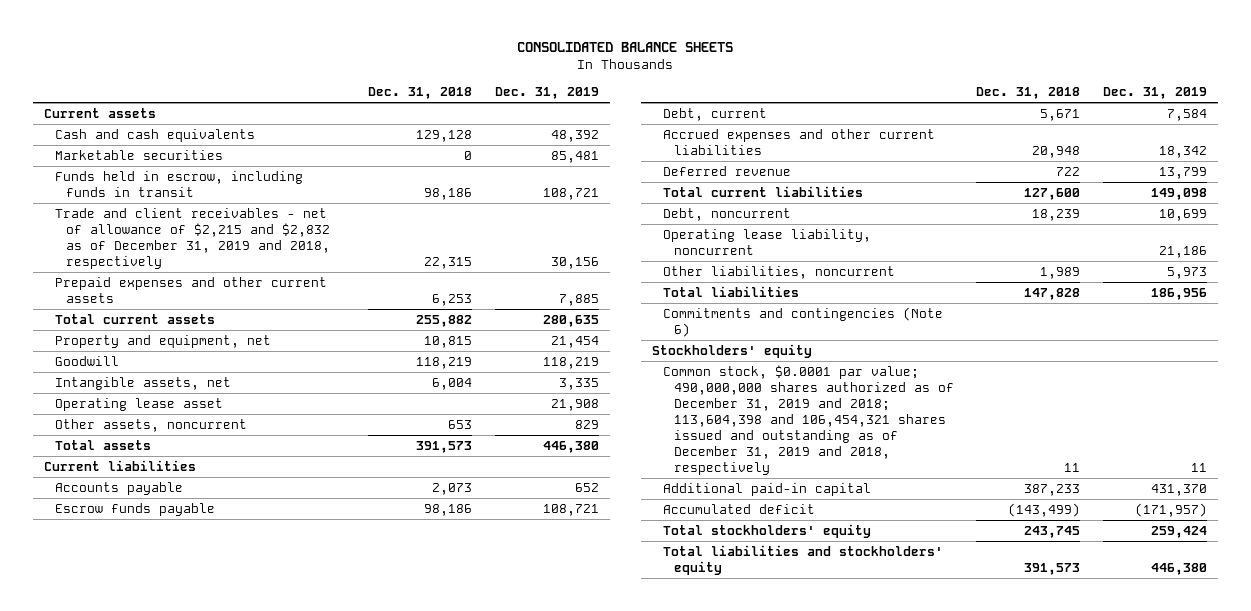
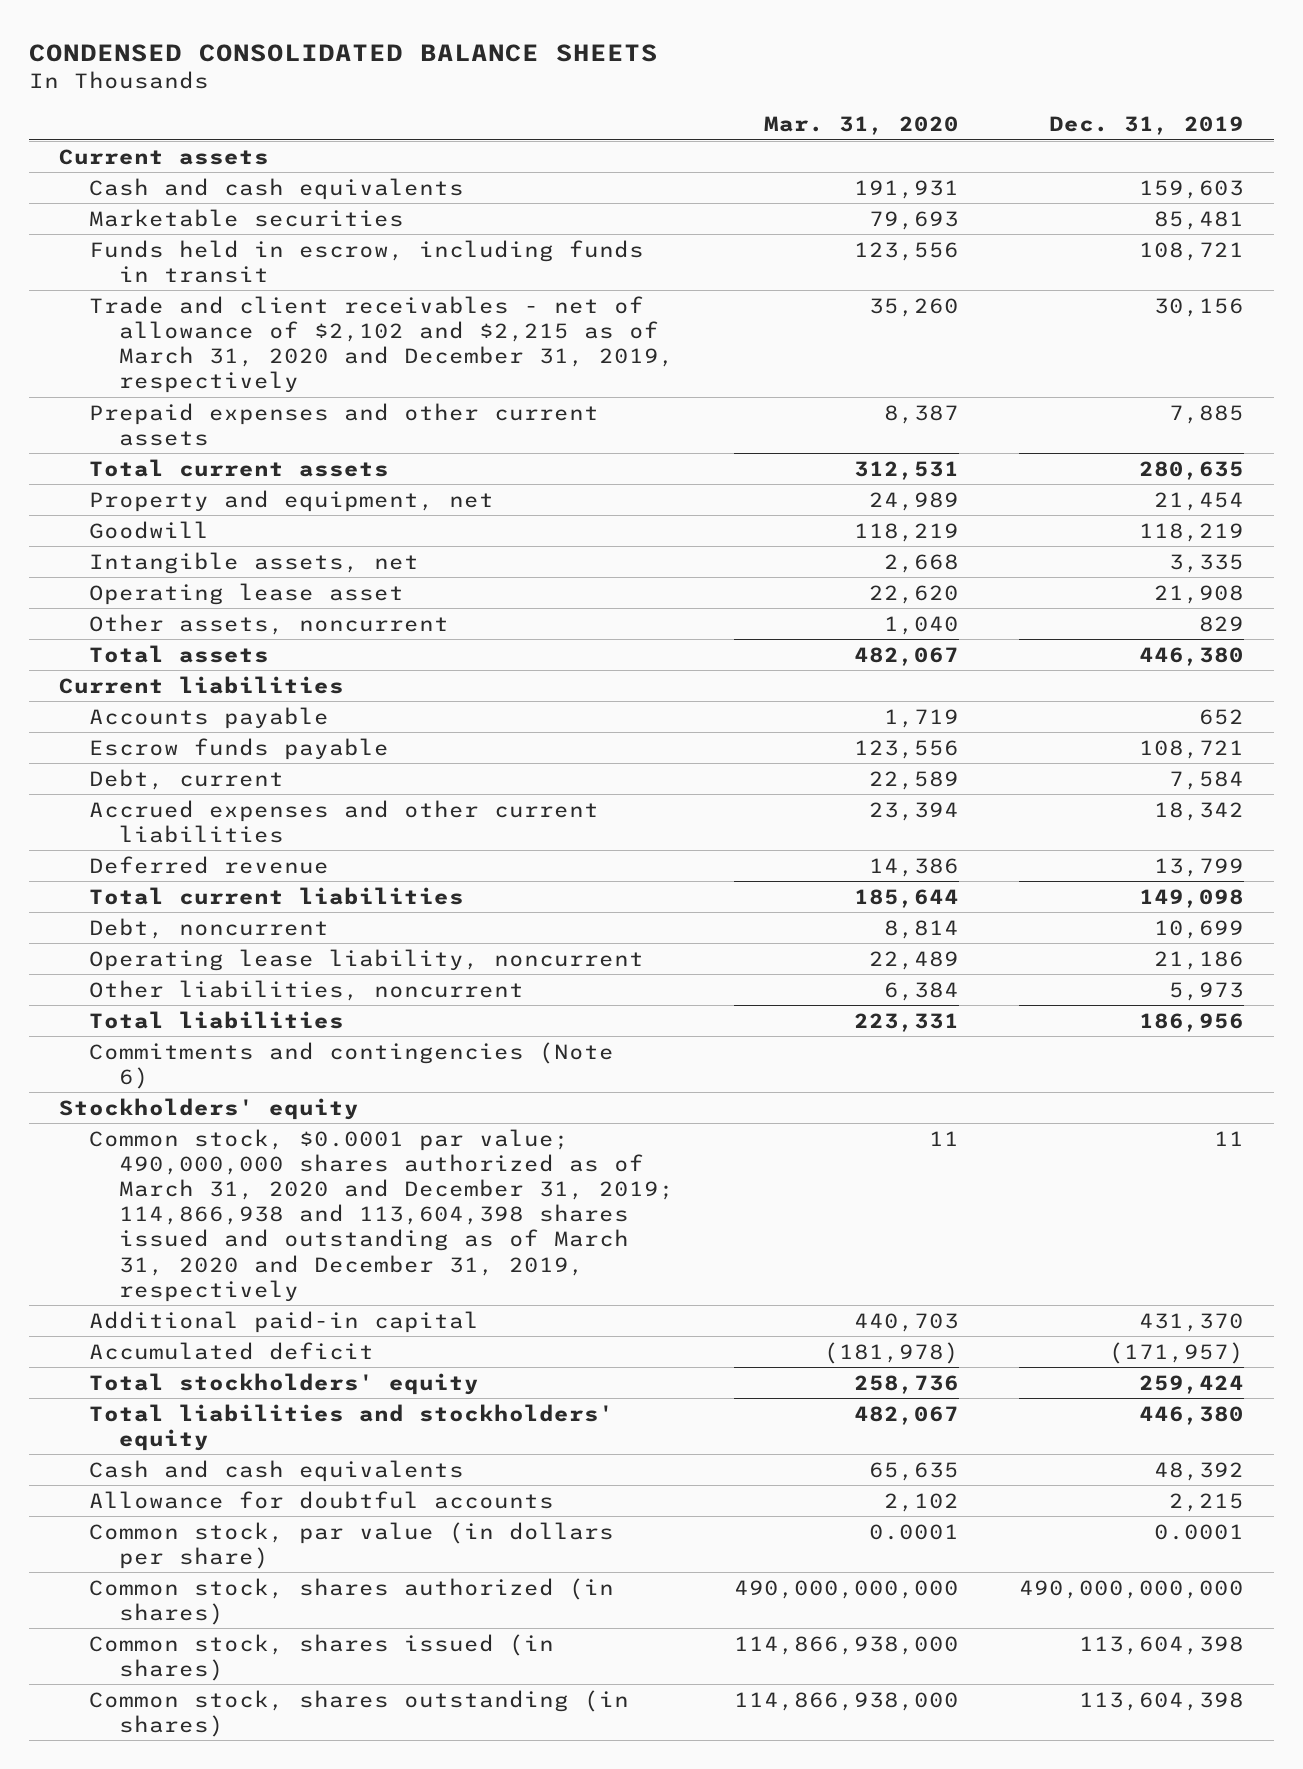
[517,41,734,52] CONSOLIDATED BALANCE SHEETS -> [28,43,658,62] CONDENSED CONSOLIDATED BALANCE SHEETS
[368,86,473,99] Dec. 31, 2018 -> none
none -> [764,116,960,136] Mar. 31, 2020
none -> [88,177,464,200] Cash and cash equivalents
[54,207,330,269] Trade and client receivables - net of allowance of $2,215 and $2,832 as of December 31, 2019 and 2018, respectively -> [88,295,675,394] Trade and client receivables - net of allowance of $2,102 and $2,215 as of March 31, 2020 and December 31, 2019, respectively
[663,364,954,475] Common stock, $0.0001 par value; 490,000,000 shares authorized as of December 31, 2019 and 2018; 113,604,398 and 106,454,321 shares issued and outstanding as of December 31, 2019 and 2018, respectively -> [88,1128,675,1302] Common stock, $0.0001 par value; 490,000,000 shares authorized as of March 31, 2020 and December 31, 2019; 114,866,938 and 113,604,398 shares issued and outstanding as of March 31, 2020 and December 31, 2019, respectively
[54,128,255,142] Cash and cash equivalents -> [88,1459,464,1482] Cash and cash equivalents
none -> [88,1490,554,1509] Allowance for doubtful accounts
none -> [88,1521,614,1569] Common stock, par value (in dollars per share)
none -> [88,1577,614,1625] Common stock, shares authorized (in shares)
none -> [88,1633,554,1681] Common stock, shares issued (in shares)
none -> [88,1689,629,1737] Common stock, shares outstanding (in shares)

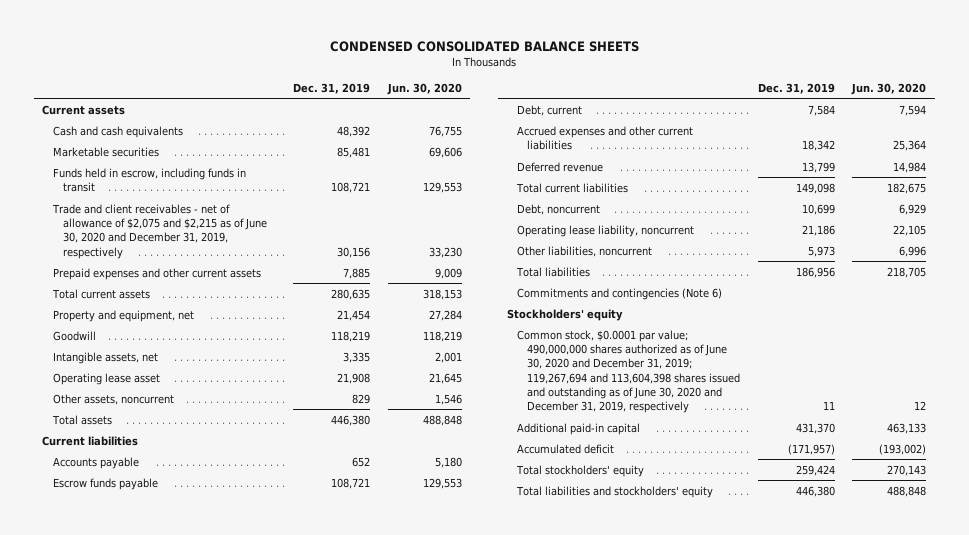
[764,116,960,136] Mar. 31, 2020 -> none
none -> [386,82,462,95] Jun. 30, 2020
[88,177,464,200] Cash and cash equivalents -> none
[88,1459,464,1482] Cash and cash equivalents -> [52,125,183,138] Cash and cash equivalents
[88,295,675,394] Trade and client receivables - net of allowance of $2,102 and $2,215 as of March 31, 2020 and December 31, 2019, respectively -> [51,203,267,259] Trade and client receivables - net of allowance of $2,075 and $2,215 as of June 30, 2020 and December 31, 2019, respectively
[88,1128,675,1302] Common stock, $0.0001 par value; 490,000,000 shares authorized as of March 31, 2020 and December 31, 2019; 114,866,938 and 113,604,398 shares issued and outstanding as of March 31, 2020 and December 31, 2019, respectively -> [517,329,741,414] Common stock, $0.0001 par value; 490,000,000 shares authorized as of June 30, 2020 and December 31, 2019; 119,267,694 and 113,604,398 shares issued and outstanding as of June 30, 2020 and December 31, 2019, respectively
[88,1490,554,1509] Allowance for doubtful accounts -> none
[88,1521,614,1569] Common stock, par value (in dollars per share) -> none
[88,1577,614,1625] Common stock, shares authorized (in shares) -> none
[88,1633,554,1681] Common stock, shares issued (in shares) -> none
[88,1689,629,1737] Common stock, shares outstanding (in shares) -> none

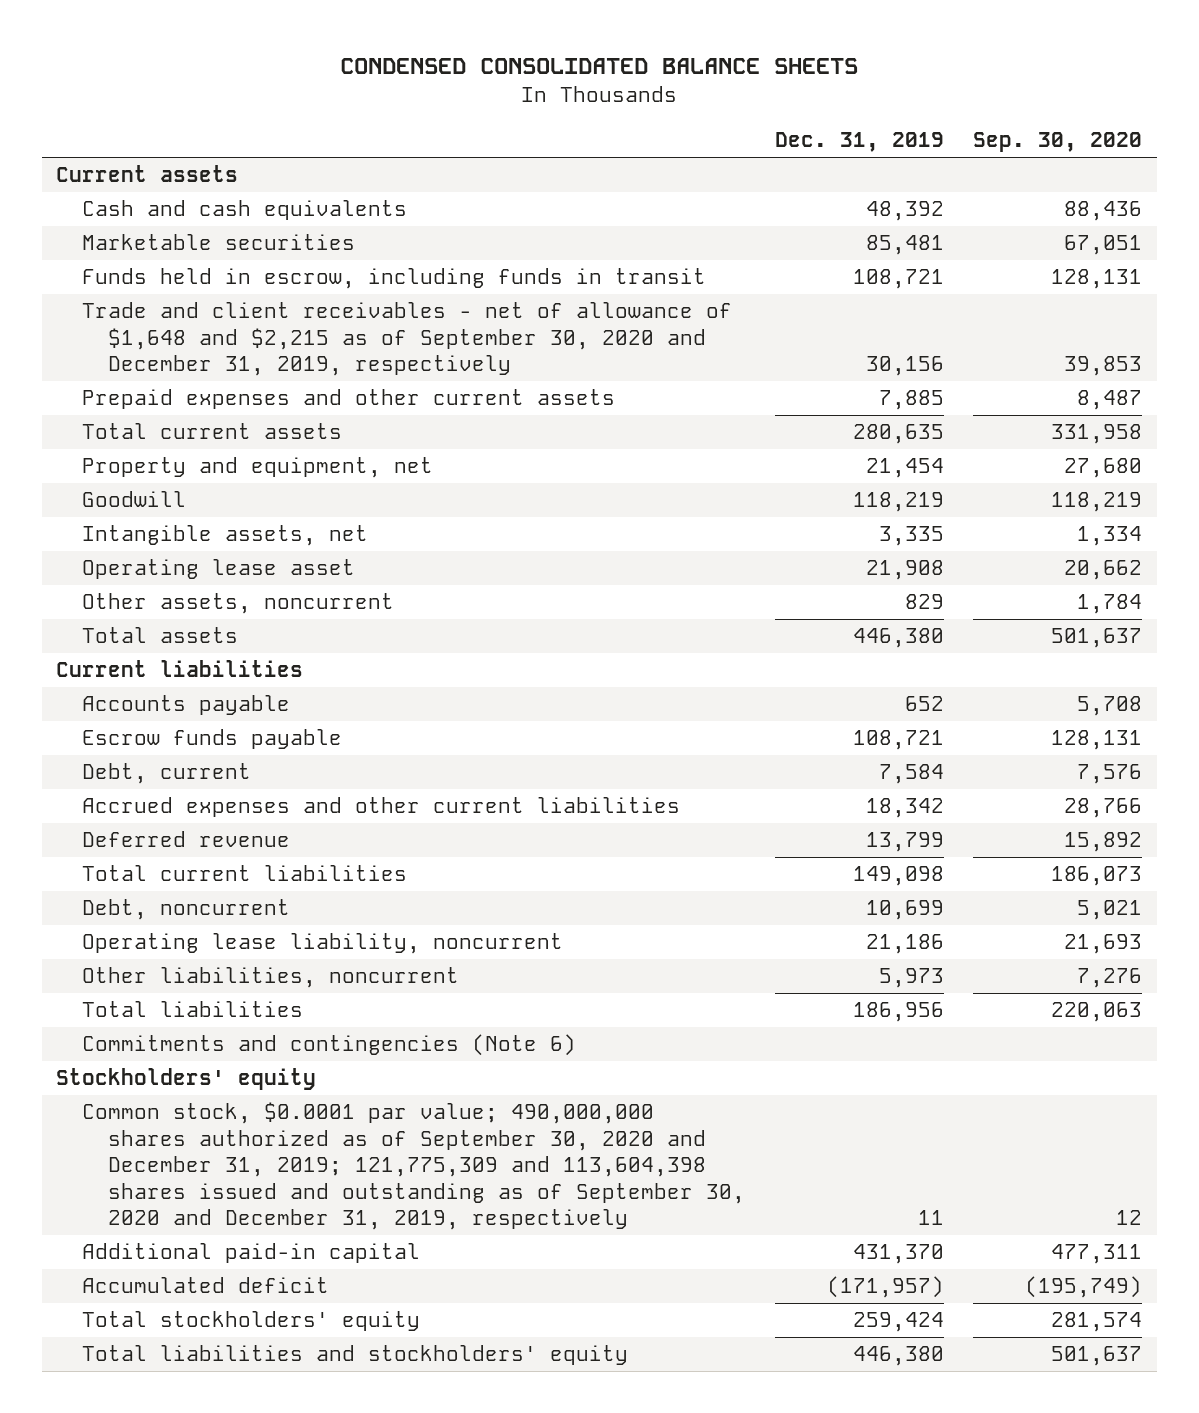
[386,82,462,95] Jun. 30, 2020 -> none
none -> [973,132,1143,153] Sep. 30, 2020
[51,203,267,259] Trade and client receivables - net of allowance of $2,075 and $2,215 as of June 30, 2020 and December 31, 2019, respectively -> [82,302,733,377] Trade and client receivables - net of allowance of $1,648 and $2,215 as of September 30, 2020 and December 31, 2019, respectively
[517,329,741,414] Common stock, $0.0001 par value; 490,000,000 shares authorized as of June 30, 2020 and December 31, 2019; 119,267,694 and 113,604,398 shares issued and outstanding as of June 30, 2020 and December 31, 2019, respectively -> [82,1102,746,1231] Common stock, $0.0001 par value; 490,000,000 shares authorized as of September 30, 2020 and December 31, 2019; 121,775,309 and 113,604,398 shares issued and outstanding as of September 30, 2020 and December 31, 2019, respectively

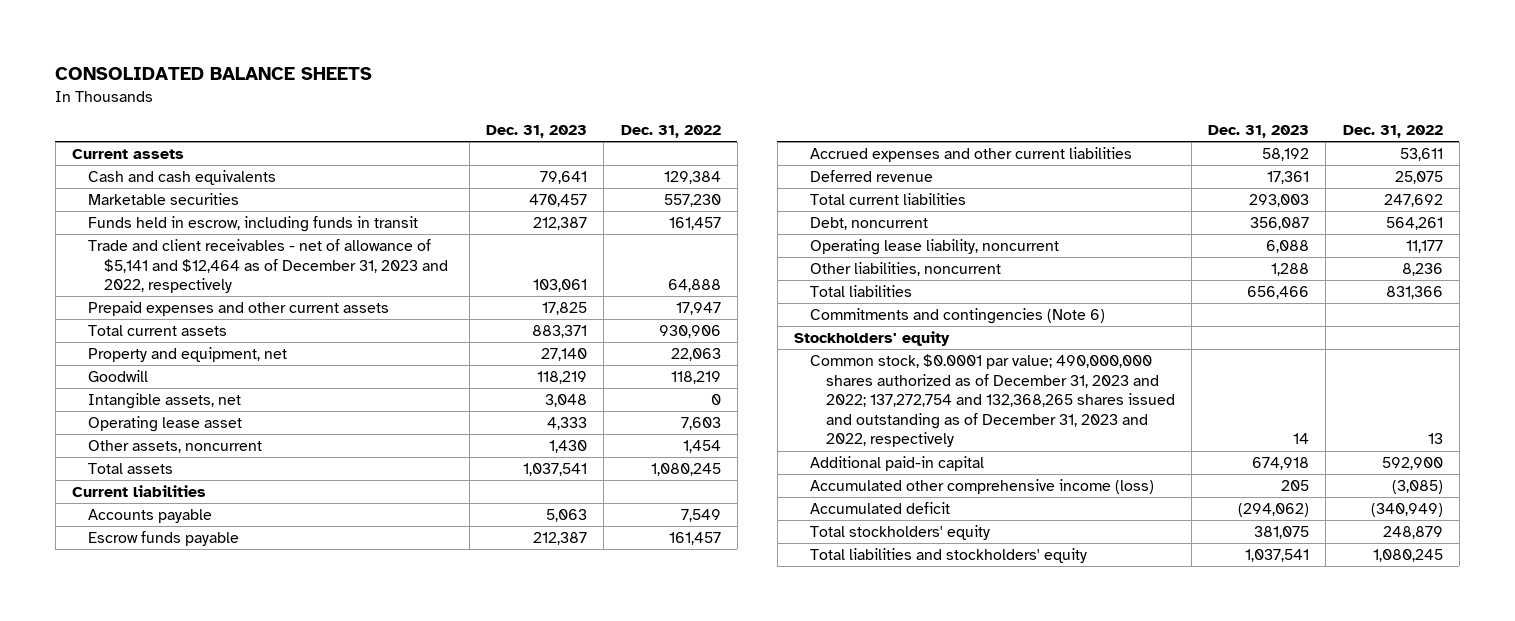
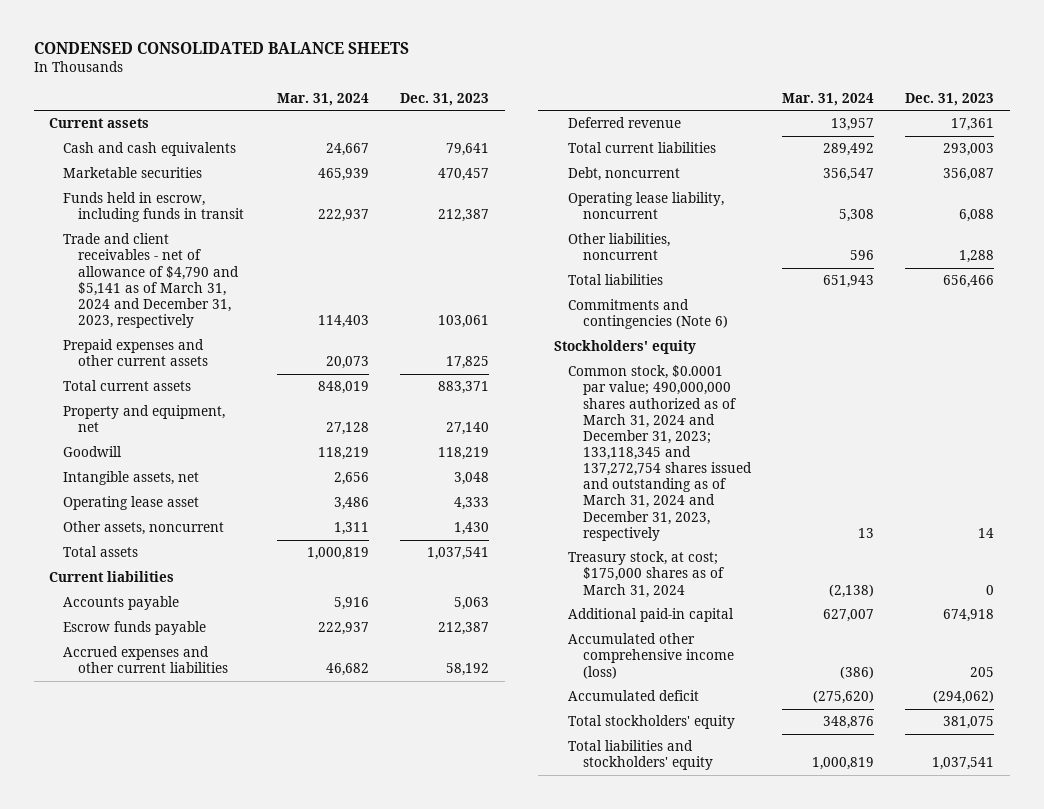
[55,67,373,81] CONSOLIDATED BALANCE SHEETS -> [33,42,409,55] CONDENSED CONSOLIDATED BALANCE SHEETS
[620,125,721,139] Dec. 31, 2022 -> none
none -> [277,92,370,106] Mar. 31, 2024
[88,239,448,294] Trade and client receivables - net of allowance of $5,141 and $12,464 as of December 31, 2023 and 2022, respectively -> [63,233,239,328] Trade and client receivables - net of allowance of $4,790 and $5,141 as of March 31, 2024 and December 31, 2023, respectively
[809,354,1175,448] Common stock, $0.0001 par value; 490,000,000 shares authorized as of December 31, 2023 and 2022; 137,272,754 and 132,368,265 shares issued and outstanding as of December 31, 2023 and 2022, respectively -> [568,365,752,541] Common stock, $0.0001 par value; 490,000,000 shares authorized as of March 31, 2024 and December 31, 2023; 133,118,345 and 137,272,754 shares issued and outstanding as of March 31, 2024 and December 31, 2023, respectively
none -> [568,551,724,598] Treasury stock, at cost; $175,000 shares as of March 31, 2024

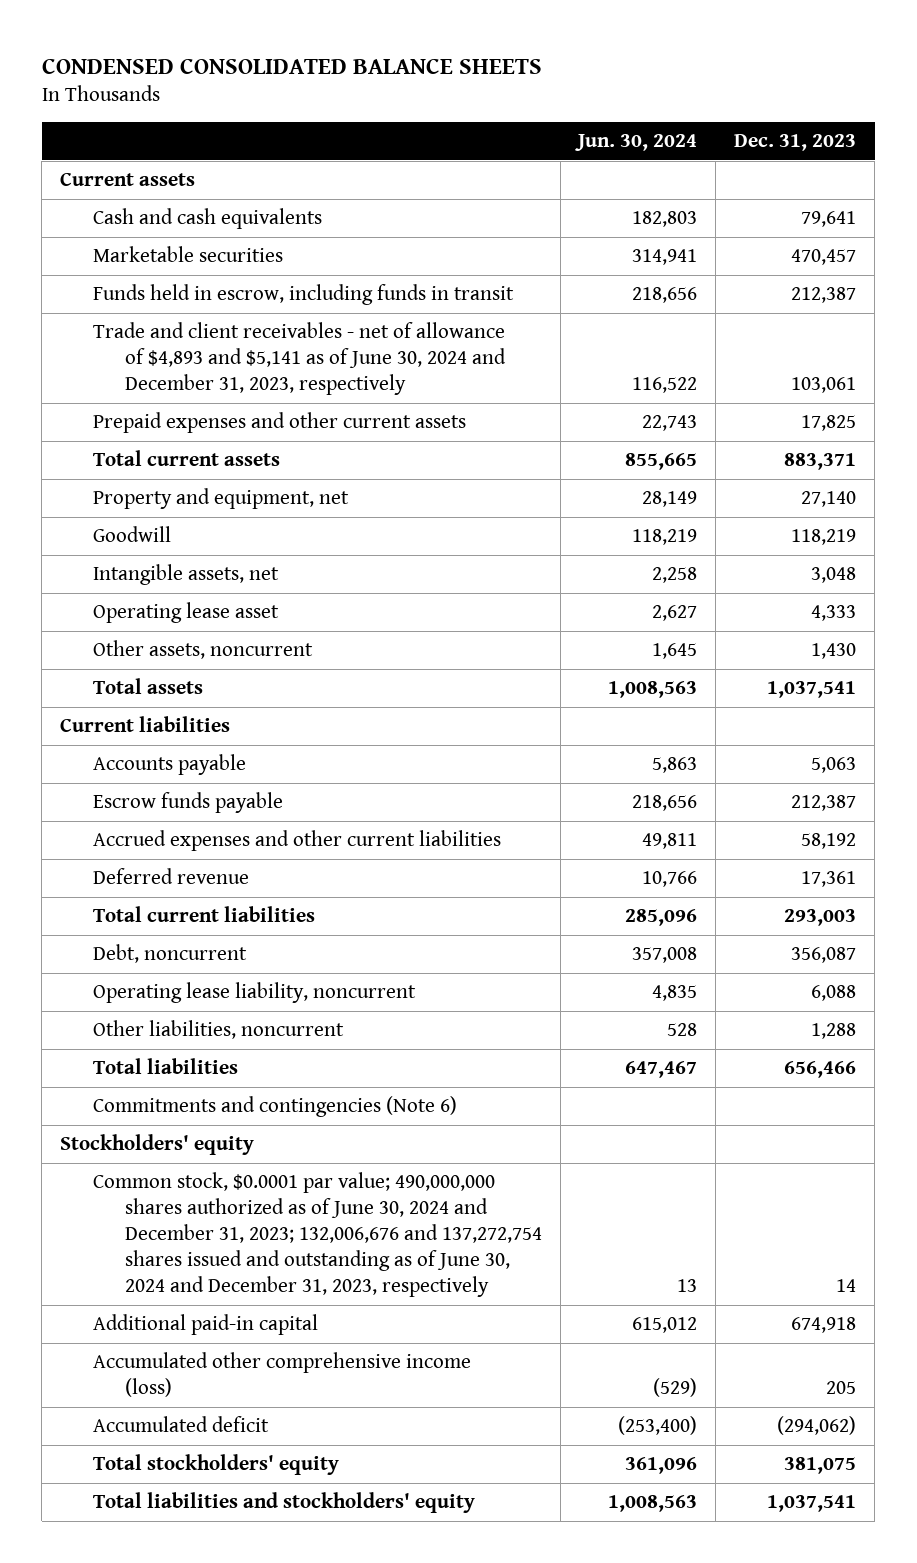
[277,92,370,106] Mar. 31, 2024 -> none
none -> [575,134,698,152] Jun. 30, 2024
[63,233,239,328] Trade and client receivables - net of allowance of $4,790 and $5,141 as of March 31, 2024 and December 31, 2023, respectively -> [92,322,506,396] Trade and client receivables - net of allowance of $4,893 and $5,141 as of June 30, 2024 and December 31, 2023, respectively
[568,551,724,598] Treasury stock, at cost; $175,000 shares as of March 31, 2024 -> none
[568,365,752,541] Common stock, $0.0001 par value; 490,000,000 shares authorized as of March 31, 2024 and December 31, 2023; 133,118,345 and 137,272,754 shares issued and outstanding as of March 31, 2024 and December 31, 2023, respectively -> [92,1172,542,1298] Common stock, $0.0001 par value; 490,000,000 shares authorized as of June 30, 2024 and December 31, 2023; 132,006,676 and 137,272,754 shares issued and outstanding as of June 30, 2024 and December 31, 2023, respectively

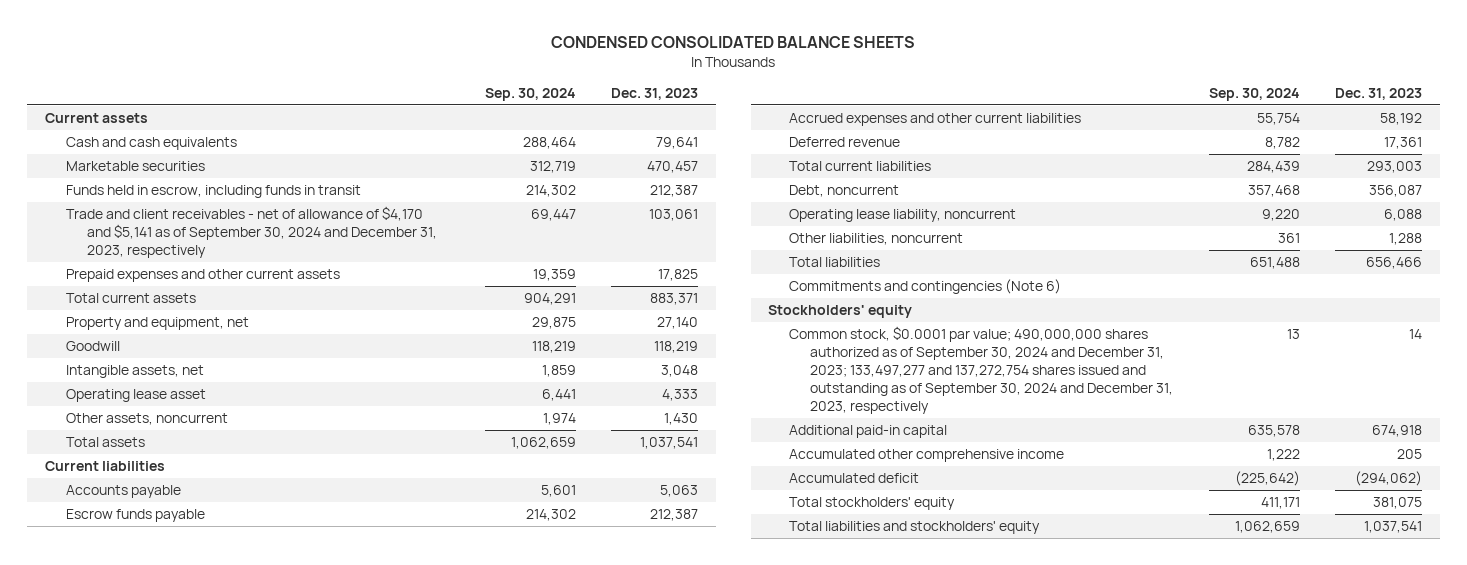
[575,134,698,152] Jun. 30, 2024 -> none
none -> [485,88,577,102] Sep. 30, 2024
[92,322,506,396] Trade and client receivables - net of allowance of $4,893 and $5,141 as of June 30, 2024 and December 31, 2023, respectively -> [65,206,437,258] Trade and client receivables - net of allowance of $4,170 and $5,141 as of September 30, 2024 and December 31, 2023, respectively
[92,1172,542,1298] Common stock, $0.0001 par value; 490,000,000 shares authorized as of June 30, 2024 and December 31, 2023; 132,006,676 and 137,272,754 shares issued and outstanding as of June 30, 2024 and December 31, 2023, respectively -> [789,326,1174,414] Common stock, $0.0001 par value; 490,000,000 shares authorized as of September 30, 2024 and December 31, 2023; 133,497,277 and 137,272,754 shares issued and outstanding as of September 30, 2024 and December 31, 2023, respectively
[92,1352,471,1398] Accumulated other comprehensive income (loss) -> [789,449,1065,463] Accumulated other comprehensive income

